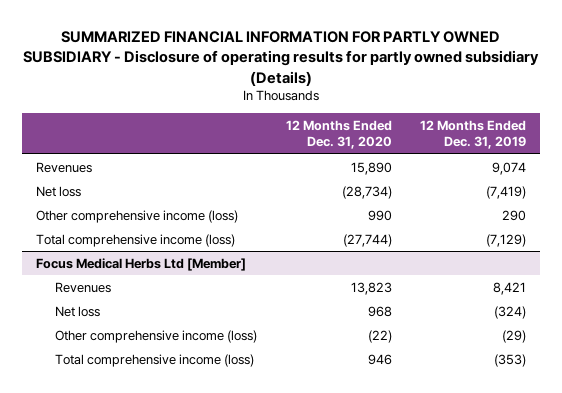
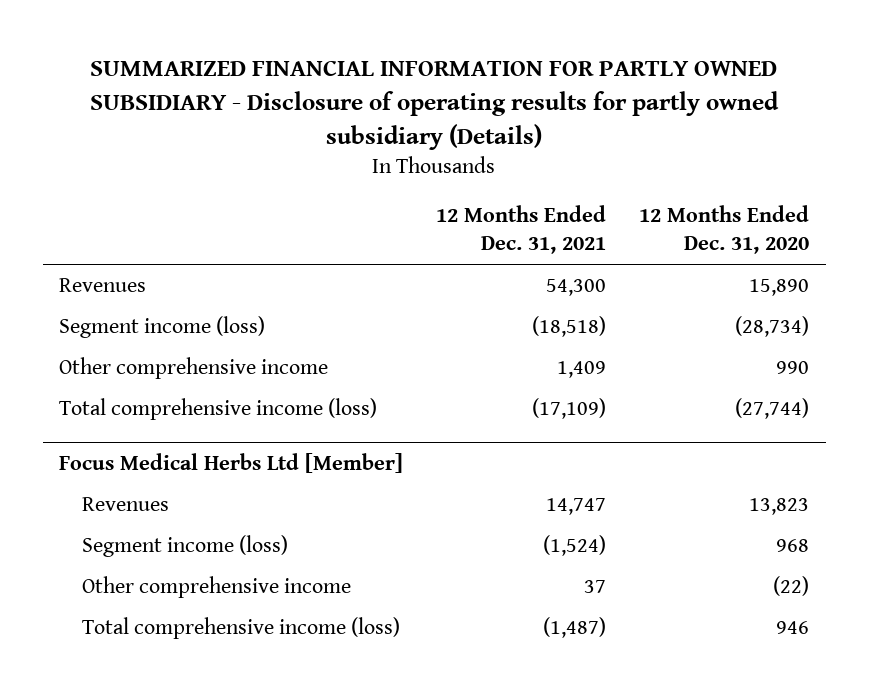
[420,119,527,150] 12 Months Ended Dec. 31, 2019 -> none
none -> [436,205,607,255] 12 Months Ended Dec. 31, 2021
[36,185,82,197] Net loss -> [59,316,266,339] Segment income (loss)
[36,209,239,223] Other comprehensive income (loss) -> [59,357,329,380] Other comprehensive income
[54,305,100,317] Net loss -> [82,535,289,558] Segment income (loss)
[54,329,257,343] Other comprehensive income (loss) -> [82,576,352,599] Other comprehensive income

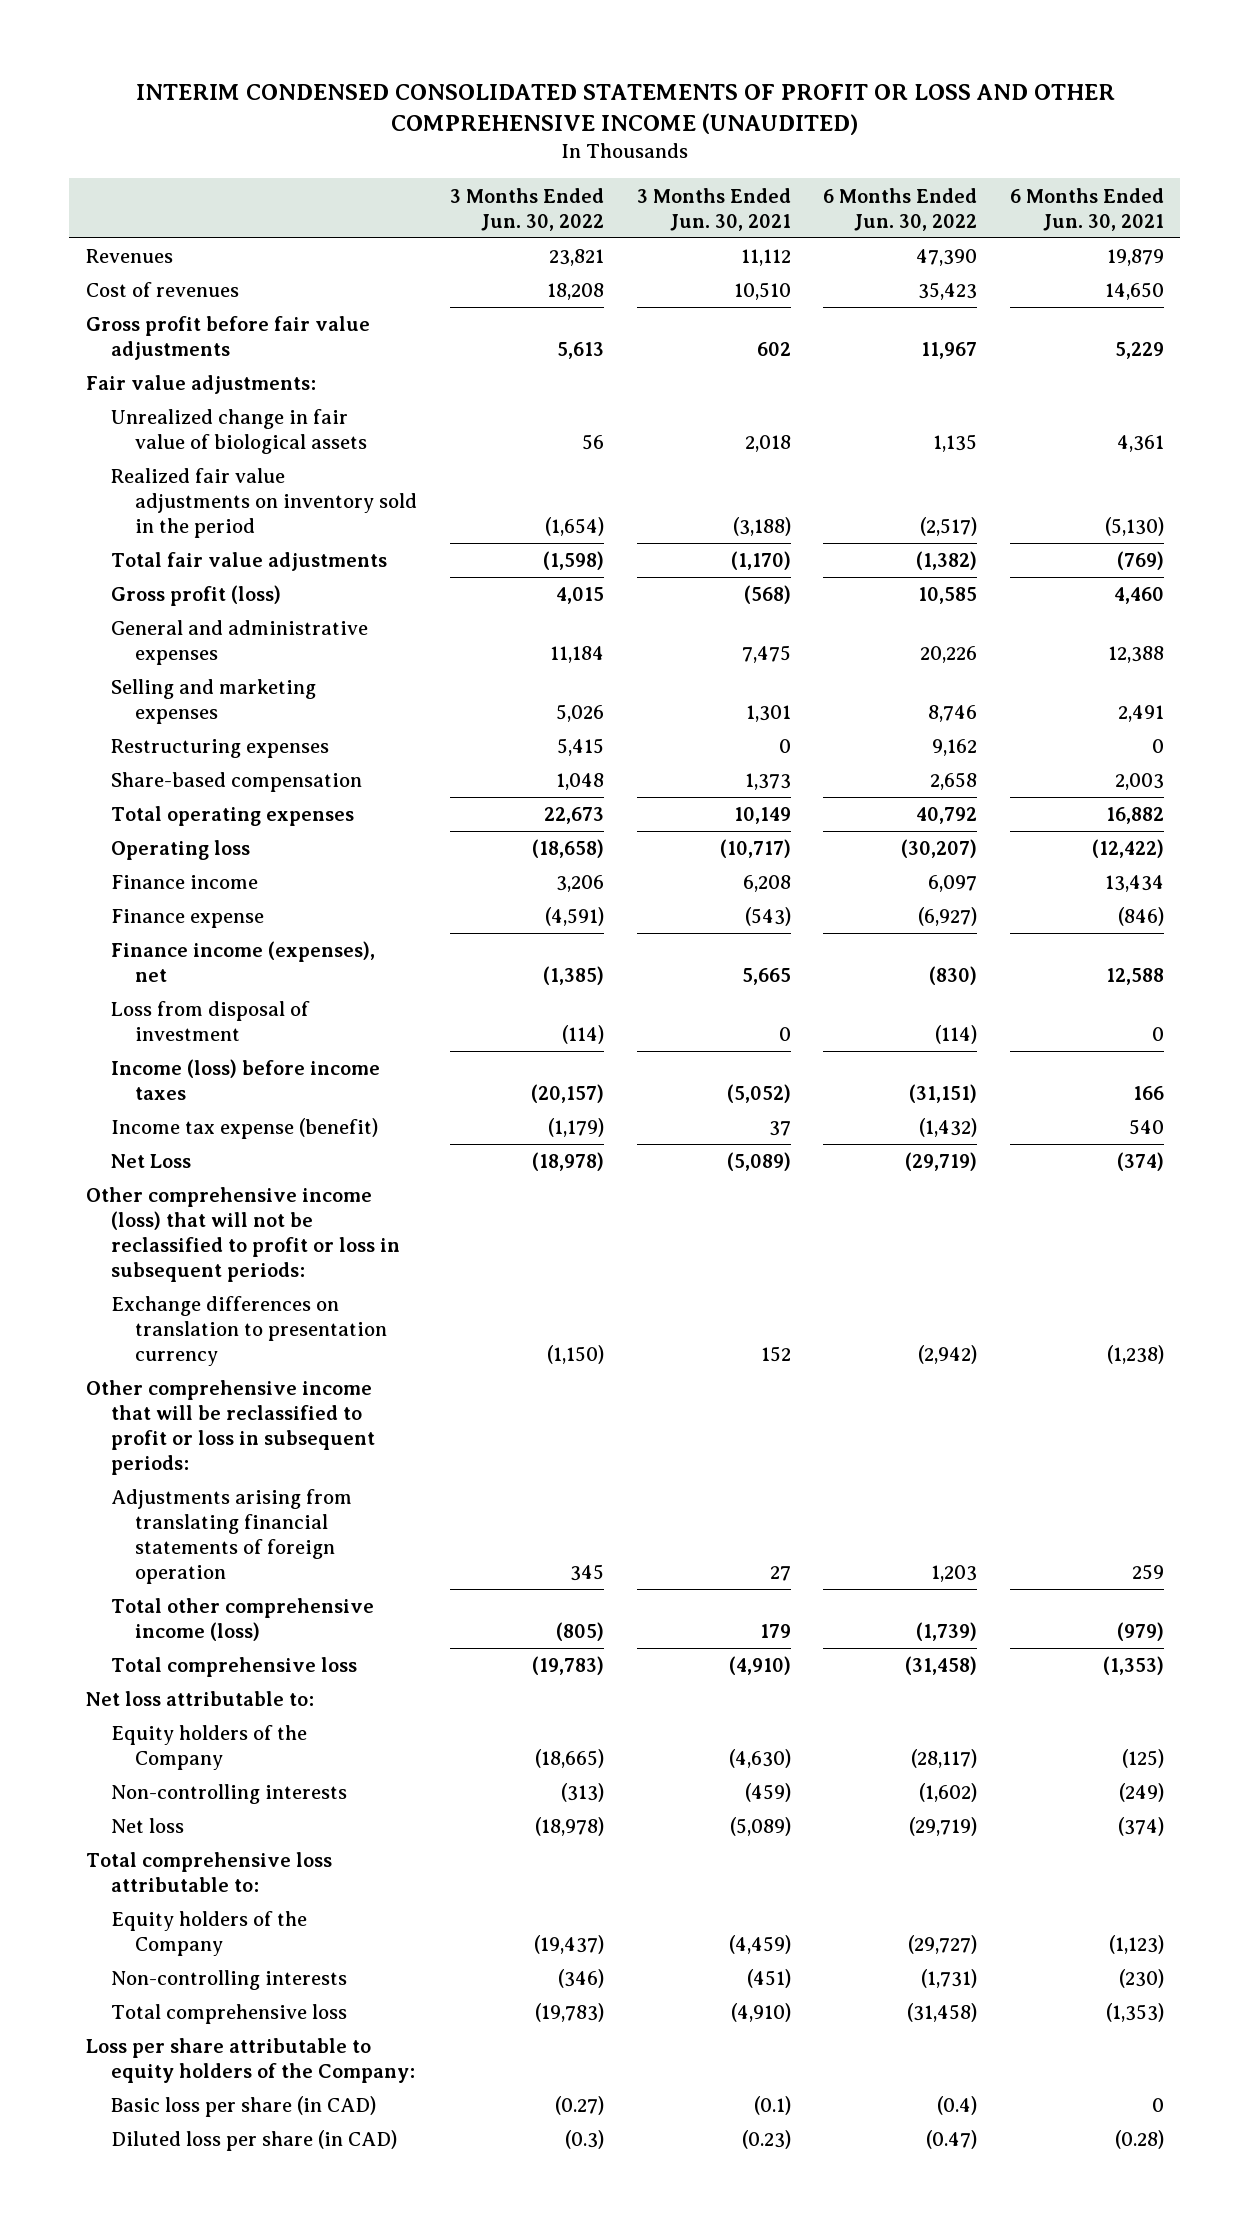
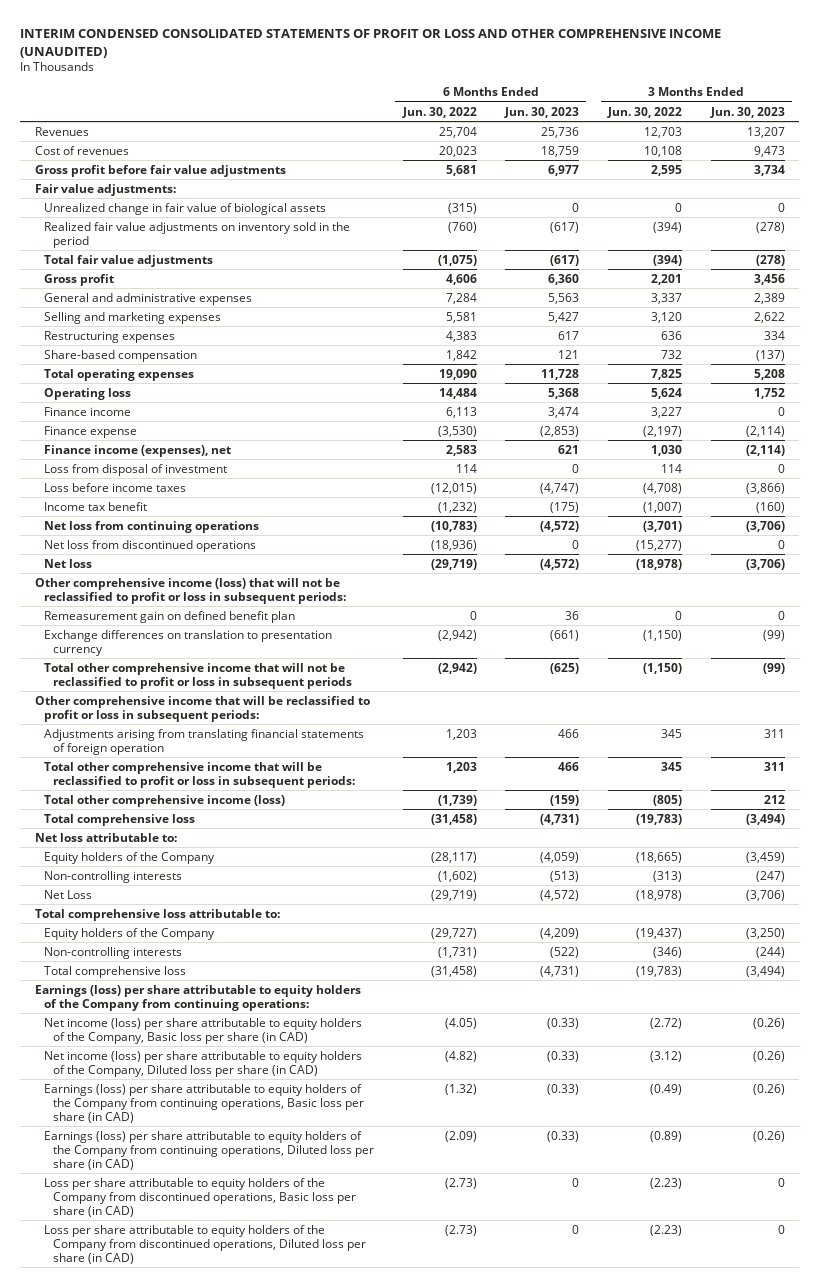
[636,187,791,231] 3 Months Ended Jun. 30, 2021 -> none
[1009,187,1164,231] 6 Months Ended Jun. 30, 2021 -> none
none -> [504,106,580,118] Jun. 30, 2023
none -> [709,106,785,118] Jun. 30, 2023
[548,249,604,267] 23,821 -> [643,126,682,138] 12,703
[916,249,978,267] 47,390 -> [438,126,477,138] 25,704
[546,283,604,301] 18,208 -> [643,145,682,157] 10,108
[918,282,978,301] 35,423 -> [438,145,477,157] 20,023
[556,342,604,360] 5,613 -> [650,164,682,176] 2,595
[921,342,978,360] 11,967 -> [445,164,477,176] 5,681
[581,434,604,451] 56 -> [674,202,682,212] 0
[933,434,978,453] 1,135 -> [447,202,477,214] (315)
[544,517,604,537] (1,654) -> [652,221,682,233] (394)
[920,517,978,537] (2,517) -> [447,221,477,233] (760)
[542,551,604,571] (1,598) -> [652,254,682,266] (394)
[916,551,978,571] (1,382) -> [437,254,477,266] (1,075)
[110,585,281,607] Gross profit (loss) -> [43,273,114,286] Gross profit
[555,587,604,605] 4,015 -> [650,273,682,285] 2,201
[918,587,978,605] 10,585 -> [445,273,477,285] 4,606
[549,646,604,664] 11,184 -> [650,292,682,304] 3,337
[920,646,978,664] 20,226 -> [445,292,477,304] 7,284
[555,704,604,723] 5,026 -> [650,311,682,323] 3,120
[928,705,978,723] 8,746 -> [445,311,477,323] 5,581
[556,738,604,757] 5,415 -> [660,330,682,340] 636
[932,739,978,757] 9,162 -> [445,330,477,342] 4,383
[555,773,604,791] 1,048 -> [660,349,682,359] 732
[930,772,978,791] 2,658 -> [445,349,477,361] 1,842
[543,807,604,825] 22,673 -> [650,368,682,380] 7,825
[916,807,978,825] 40,792 -> [438,368,477,380] 19,090
[531,839,604,859] (18,658) -> [650,387,682,399] 5,624
[901,839,978,859] (30,207) -> [438,387,477,399] 14,484
[555,875,604,893] 3,206 -> [650,406,682,418] 3,227
[928,875,978,893] 6,097 -> [445,406,477,418] 6,113
[544,907,604,927] (4,591) -> [642,425,682,437] (2,197)
[918,907,978,927] (6,927) -> [437,425,477,437] (3,530)
[542,966,604,986] (1,385) -> [650,444,682,456] 1,030
[929,966,978,986] (830) -> [445,444,477,456] 2,583
[561,1025,604,1045] (114) -> [660,463,682,473] 114
[935,1025,978,1045] (114) -> [455,463,477,473] 114
[110,1059,380,1101] Income (loss) before income taxes -> [43,482,186,492] Loss before income taxes
[530,1084,604,1104] (20,157) -> [642,482,682,494] (4,708)
[909,1084,978,1104] (31,151) -> [430,482,477,494] (12,015)
[110,1118,378,1140] Income tax expense (benefit) -> [43,501,147,511] Income tax benefit
[547,1118,604,1138] (1,179) -> [642,501,682,513] (1,007)
[919,1118,978,1138] (1,432) -> [437,501,477,513] (1,232)
none -> [43,520,259,533] Net loss from continuing operations
none -> [43,539,256,552] Net loss from discontinued operations
[110,1818,184,1834] Net loss -> [43,558,92,568] Net loss
none -> [43,610,295,623] Remeasurement gain on defined benefit plan
none -> [43,662,352,689] Total other comprehensive income that will not be reclassified to profit or loss in subsequent periods
none -> [43,761,355,788] Total other comprehensive income that will be reclassified to profit or loss in subsequent periods:
[110,1154,191,1169] Net Loss -> [43,889,92,899] Net Loss
[85,2038,415,2084] Loss per share attributable to equity holders of the Company: -> [34,984,361,1011] Earnings (loss) per share attributable to equity holders of the Company from continuing operations:
[110,2096,376,2118] Basic loss per share (in CAD) -> [43,1017,362,1044] Net income (loss) per share attributable to equity holders of the Company, Basic loss per share (in CAD)
[554,2096,604,2116] (0.27) -> [649,1017,682,1029] (2.72)
[937,2096,978,2116] (0.4) -> [444,1017,477,1029] (4.05)
[110,2130,397,2152] Diluted loss per share (in CAD) -> [43,1050,362,1077] Net income (loss) per share attributable to equity holders of the Company, Diluted loss per share (in CAD)
[564,2130,604,2150] (0.3) -> [649,1050,682,1062] (3.12)
[926,2130,978,2150] (0.47) -> [444,1050,477,1062] (4.82)
none -> [43,1083,364,1123] Earnings (loss) per share attributable to equity holders of the Company from continuing operations, Basic loss per share (in CAD)
none -> [43,1130,374,1170] Earnings (loss) per share attributable to equity holders of the Company from continuing operations, Diluted loss per share (in CAD)
none -> [43,1177,356,1217] Loss per share attributable to equity holders of the Company from discontinued operations, Basic loss per share (in CAD)
none -> [43,1224,366,1264] Loss per share attributable to equity holders of the Company from discontinued operations, Diluted loss per share (in CAD)

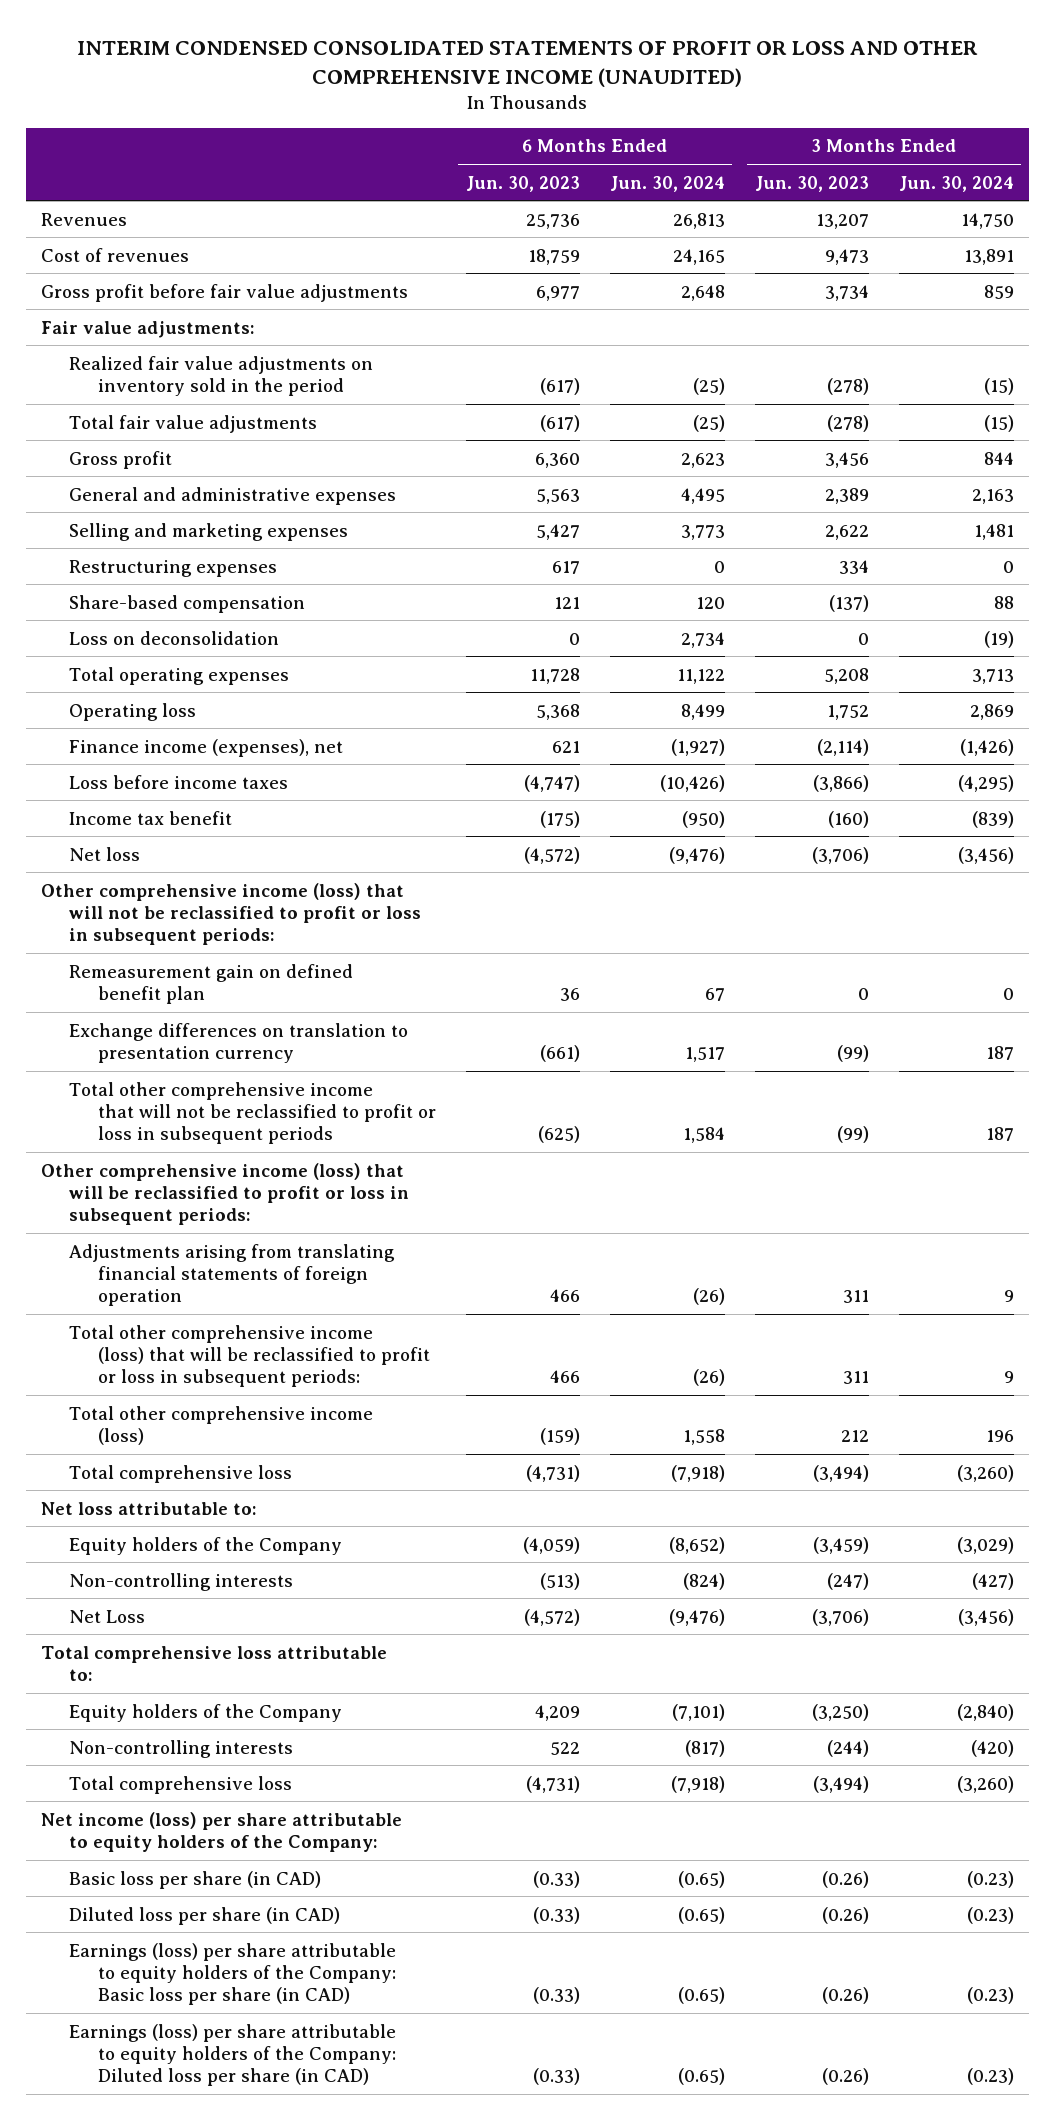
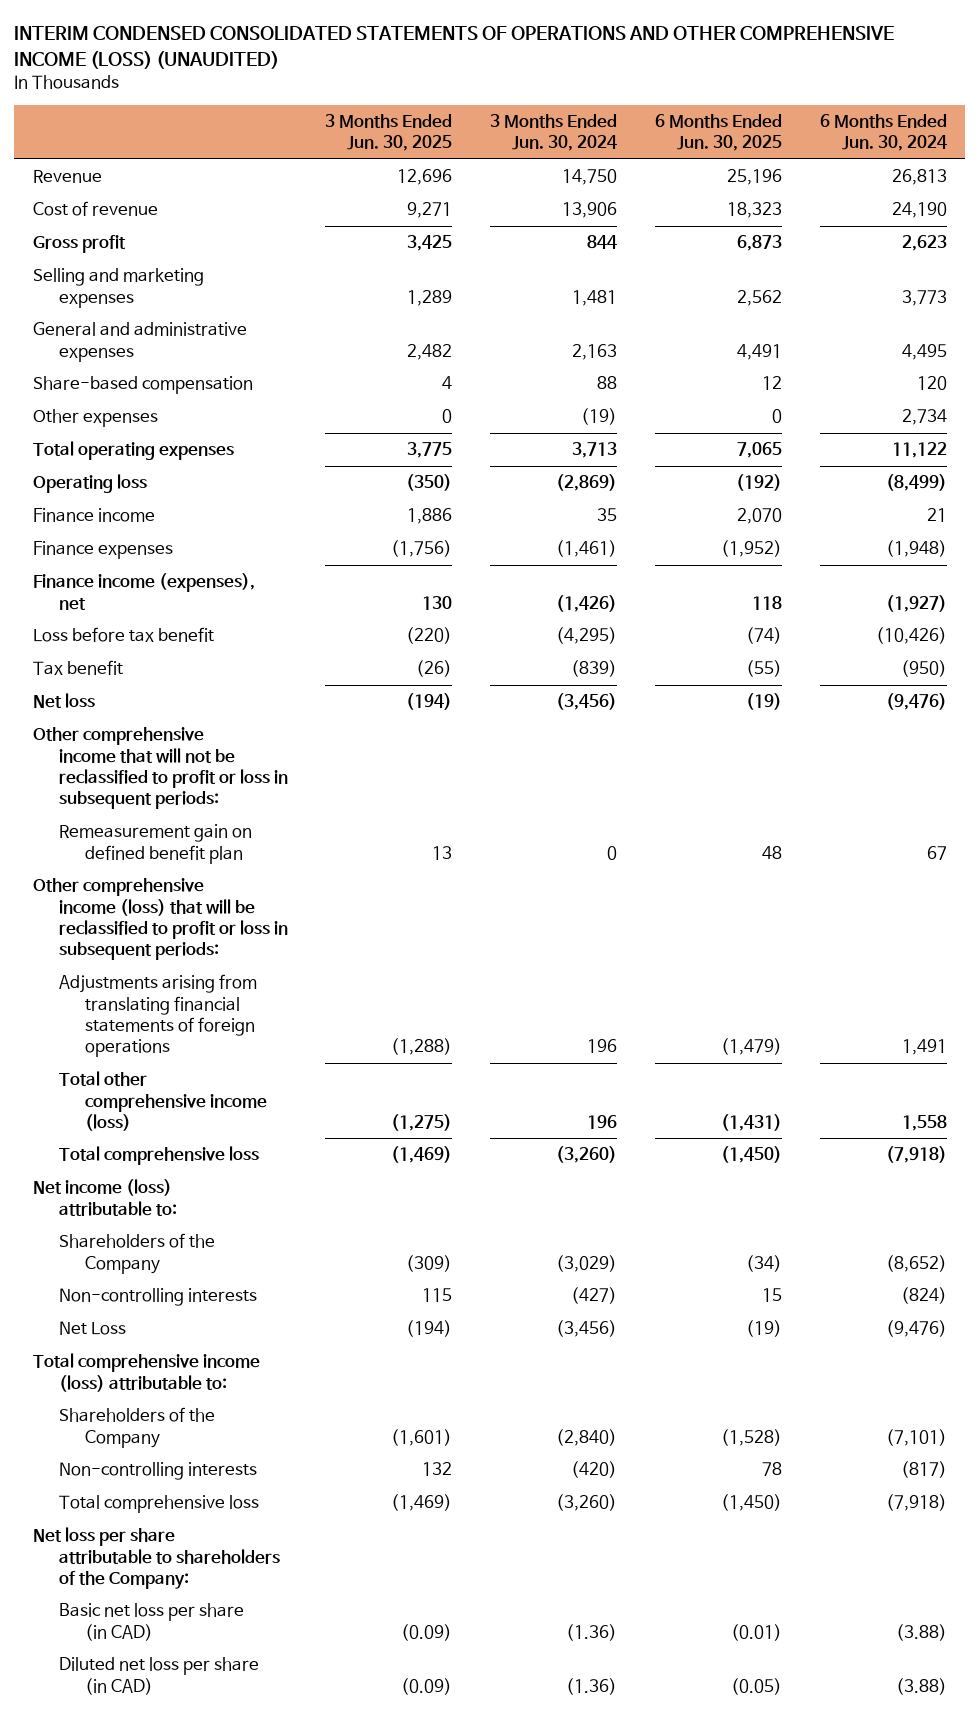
[77,40,979,88] INTERIM CONDENSED CONSOLIDATED STATEMENTS OF PROFIT OR LOSS AND OTHER COMPREHENSIVE INCOME (UNAUDITED) -> [13,25,894,69] INTERIM CONDENSED CONSOLIDATED STATEMENTS OF OPERATIONS AND OTHER COMPREHENSIVE INCOME (LOSS) (UNAUDITED)
[465,175,580,192] Jun. 30, 2023 -> none
[754,175,869,192] Jun. 30, 2023 -> none
none -> [325,114,453,152] 3 Months Ended Jun. 30, 2025
none -> [654,114,782,152] 6 Months Ended Jun. 30, 2025
[40,283,408,302] Gross profit before fair value adjustments -> none
[40,320,255,338] Fair value adjustments: -> none
[69,355,374,396] Realized fair value adjustments on inventory sold in the period -> none
[69,414,318,433] Total fair value adjustments -> none
[40,212,127,226] Revenues -> [32,170,102,184] Revenue
[40,247,189,262] Cost of revenues -> [32,201,158,217] Cost of revenue
[672,248,725,265] 24,165 -> [891,202,947,219] 24,190
[963,248,1014,265] 13,891 -> [562,202,618,219] 13,906
[69,559,278,577] Restructuring expenses -> none
[69,486,397,505] General and administrative expenses -> [32,322,247,362] General and administrative expenses
[69,630,280,645] Loss on deconsolidation -> [32,409,158,428] Other expenses
[680,703,725,720] 8,499 -> [885,474,947,492] (8,499)
[969,703,1014,720] 2,869 -> [556,474,618,492] (2,869)
none -> [32,508,155,523] Finance income
none -> [32,541,173,560] Finance expenses
[69,774,289,789] Loss before income taxes -> [32,627,214,643] Loss before tax benefit
[69,810,233,825] Income tax benefit -> [32,660,123,676] Tax benefit
[40,882,422,946] Other comprehensive income (loss) that will not be reclassified to profit or loss in subsequent periods: -> [32,727,288,810] Other comprehensive income that will not be reclassified to profit or loss in subsequent periods:
[69,1022,409,1063] Exchange differences on translation to presentation currency -> none
[69,1081,436,1145] Total other comprehensive income that will not be reclassified to profit or loss in subsequent periods -> none
[69,1324,430,1388] Total other comprehensive income (loss) that will be reclassified to profit or loss in subsequent periods: -> none
[69,1243,396,1307] Adjustments arising from translating financial statements of foreign operation -> [58,974,257,1058] Adjustments arising from translating financial statements of foreign operations
[692,1288,725,1306] (26) -> [901,1039,947,1056] 1,491
[1003,1290,1014,1303] 9 -> [587,1039,618,1054] 196
[40,1501,257,1515] Net loss attributable to: -> [32,1179,177,1216] Net income (loss) attributable to:
[69,1536,343,1555] Equity holders of the Company -> [58,1233,215,1274] Shareholders of the Company
[40,1645,387,1681] Total comprehensive loss attributable to: -> [32,1353,260,1392] Total comprehensive income (loss) attributable to:
[69,1703,343,1722] Equity holders of the Company -> [58,1407,215,1448] Shareholders of the Company
[69,1942,397,2006] Earnings (loss) per share attributable to equity holders of the Company: Basic loss per share (in CAD) -> none
[69,2023,397,2087] Earnings (loss) per share attributable to equity holders of the Company: Diluted loss per share (in CAD) -> none
[40,1811,402,1852] Net income (loss) per share attributable to equity holders of the Company: -> [32,1527,280,1589] Net loss per share attributable to shareholders of the Company:
[69,1870,322,1889] Basic loss per share (in CAD) -> [58,1603,244,1641] Basic net loss per share (in CAD)
[677,1870,725,1888] (0.65) -> [895,1623,947,1641] (3.88)
[966,1870,1014,1888] (0.23) -> [566,1623,618,1641] (1.36)
[69,1906,341,1925] Diluted loss per share (in CAD) -> [58,1657,259,1695] Diluted net loss per share (in CAD)
[677,1906,725,1924] (0.65) -> [895,1677,947,1695] (3.88)
[966,1906,1014,1924] (0.23) -> [566,1677,618,1695] (1.36)

